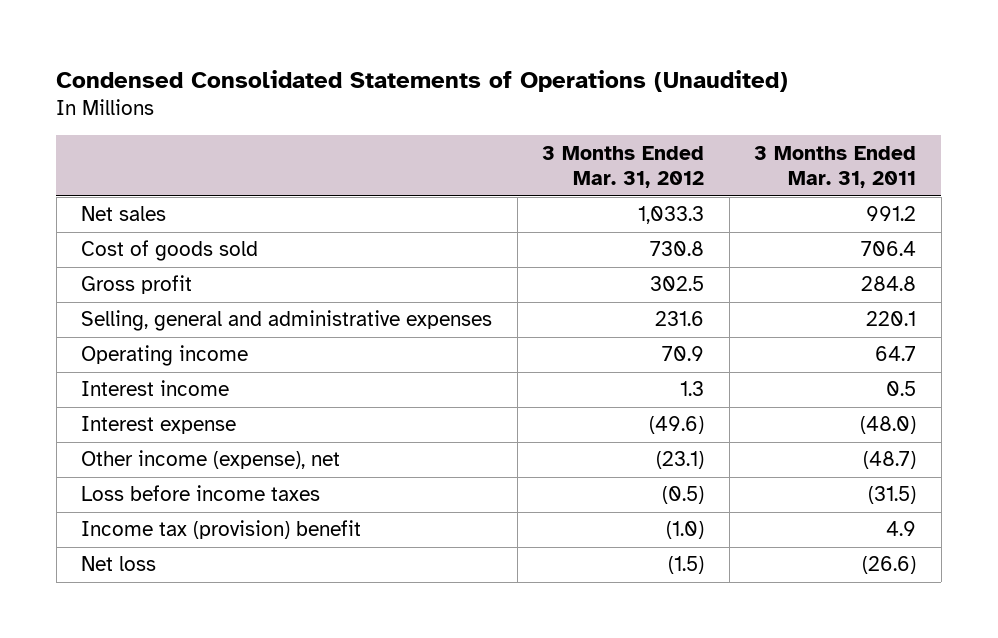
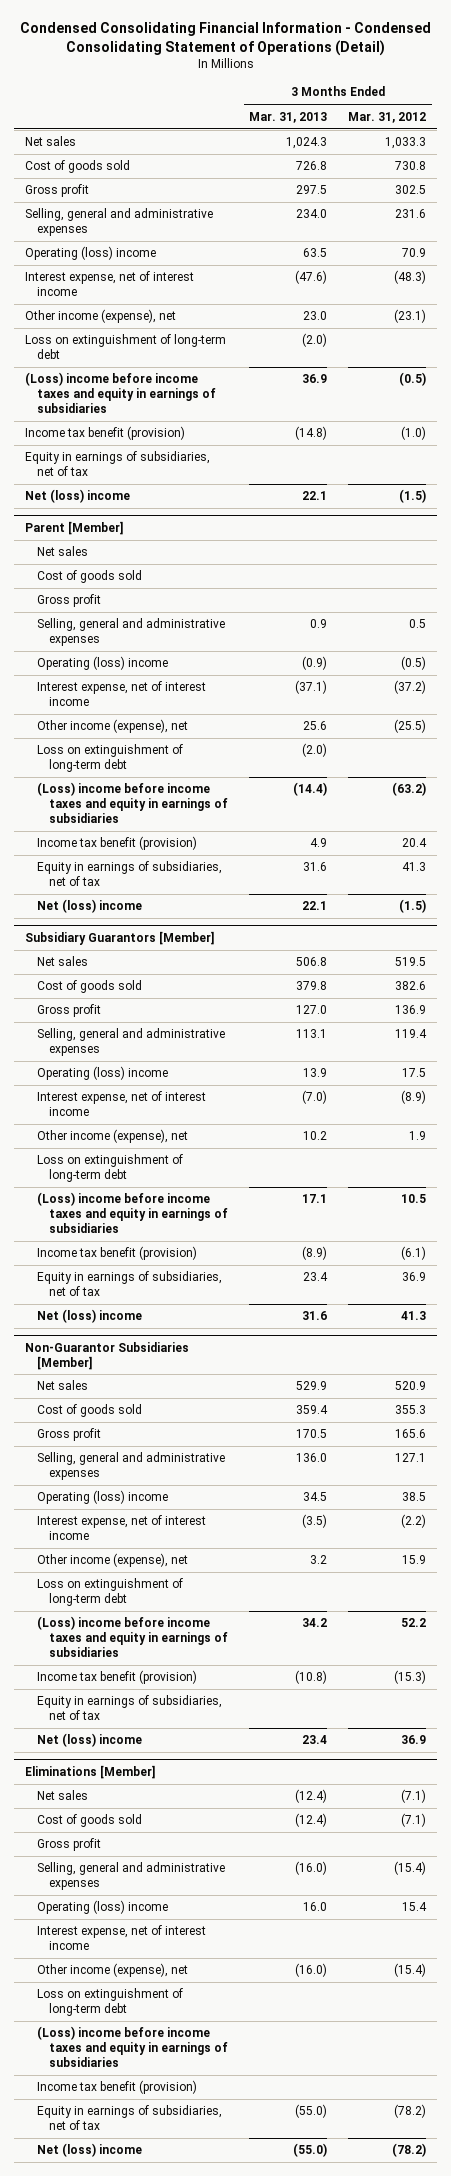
[56,69,789,92] Condensed Consolidated Statements of Operations (Unaudited) -> [19,21,431,56] Condensed Consolidating Financial Information - Condensed Consolidating Statement of Operations (Detail)
[754,145,917,189] 3 Months Ended Mar. 31, 2011 -> none
none -> [249,111,328,123] Mar. 31, 2013
[81,380,230,397] Interest income -> none
[81,416,237,435] Interest expense -> none
[81,345,249,367] Operating income -> [24,246,156,261] Operating (loss) income
none -> [24,271,194,297] Interest expense, net of interest income
none -> [24,334,226,360] Loss on extinguishment of long-term debt
[81,485,321,502] Loss before income taxes -> [24,372,216,414] (Loss) income before income taxes and equity in earnings of subsidiaries
[81,520,362,540] Income tax (provision) benefit -> [24,426,185,441] Income tax benefit (provision)
none -> [24,451,210,477] Equity in earnings of subsidiaries, net of tax
[81,556,157,572] Net loss -> [24,489,130,504] Net (loss) income
none -> [24,520,123,535] Parent [Member]
none -> [36,546,88,557] Net sales
none -> [36,570,142,584] Cost of goods sold
none -> [36,594,101,608] Gross profit
none -> [36,618,225,647] Selling, general and administrative expenses
none -> [36,656,168,671] Operating (loss) income
none -> [36,681,206,707] Interest expense, net of interest income
none -> [36,719,188,734] Other income (expense), net
none -> [36,744,183,773] Loss on extinguishment of long-term debt
none -> [36,782,228,824] (Loss) income before income taxes and equity in earnings of subsidiaries
none -> [36,836,197,851] Income tax benefit (provision)
none -> [36,861,222,887] Equity in earnings of subsidiaries, net of tax
none -> [36,899,142,914] Net (loss) income
none -> [24,930,214,945] Subsidiary Guarantors [Member]
none -> [36,956,88,967] Net sales
none -> [36,980,142,994] Cost of goods sold
none -> [36,1004,101,1018] Gross profit
none -> [36,1028,225,1057] Selling, general and administrative expenses
none -> [36,1066,168,1081] Operating (loss) income
none -> [36,1091,206,1117] Interest expense, net of interest income
none -> [36,1129,188,1144] Other income (expense), net
none -> [36,1154,183,1183] Loss on extinguishment of long-term debt
none -> [36,1192,228,1234] (Loss) income before income taxes and equity in earnings of subsidiaries
none -> [36,1246,197,1261] Income tax benefit (provision)
none -> [36,1271,222,1297] Equity in earnings of subsidiaries, net of tax
none -> [36,1309,142,1324] Net (loss) income
none -> [24,1341,189,1370] Non-Guarantor Subsidiaries [Member]
none -> [36,1380,88,1391] Net sales
none -> [36,1404,142,1418] Cost of goods sold
none -> [36,1428,101,1442] Gross profit
none -> [36,1452,225,1481] Selling, general and administrative expenses
none -> [36,1490,168,1505] Operating (loss) income
none -> [36,1515,206,1541] Interest expense, net of interest income
none -> [36,1553,188,1568] Other income (expense), net
none -> [36,1578,183,1607] Loss on extinguishment of long-term debt
none -> [36,1616,228,1658] (Loss) income before income taxes and equity in earnings of subsidiaries
none -> [36,1670,197,1685] Income tax benefit (provision)
none -> [36,1695,222,1721] Equity in earnings of subsidiaries, net of tax
none -> [36,1733,142,1748] Net (loss) income
none -> [24,1764,155,1779] Eliminations [Member]
none -> [36,1790,88,1801] Net sales
none -> [36,1814,142,1828] Cost of goods sold
none -> [36,1838,101,1852] Gross profit
none -> [36,1862,225,1891] Selling, general and administrative expenses
none -> [36,1900,168,1915] Operating (loss) income
none -> [36,1925,206,1951] Interest expense, net of interest income
none -> [36,1963,188,1978] Other income (expense), net
none -> [36,1988,183,2017] Loss on extinguishment of long-term debt
none -> [36,2026,228,2068] (Loss) income before income taxes and equity in earnings of subsidiaries
none -> [36,2080,197,2095] Income tax benefit (provision)
none -> [36,2105,222,2131] Equity in earnings of subsidiaries, net of tax
none -> [36,2143,142,2158] Net (loss) income

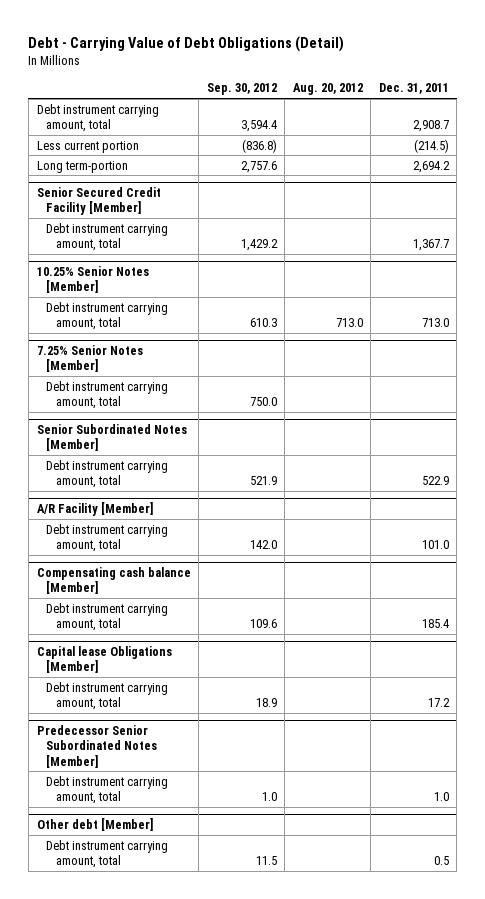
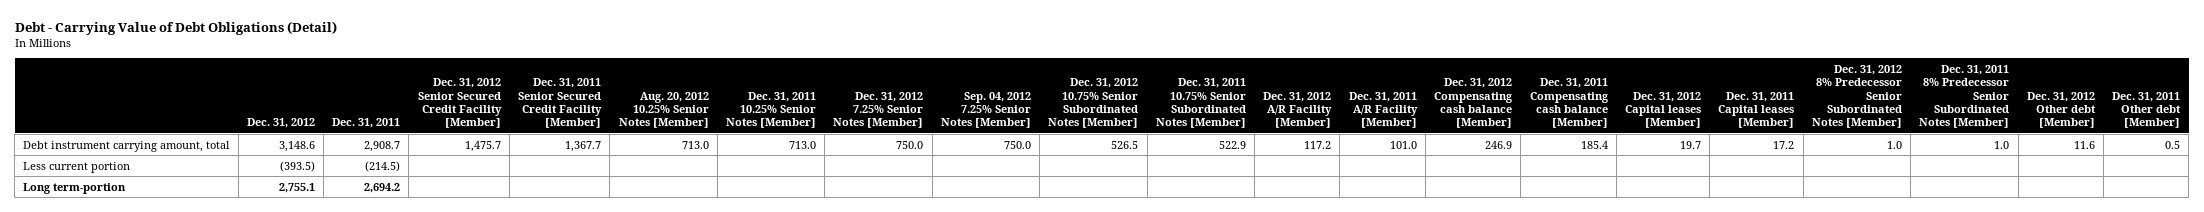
[206,83,277,96] Sep. 30, 2012 -> none
[292,83,363,96] Aug. 20, 2012 -> none
none -> [246,118,315,129] Dec. 31, 2012
none -> [417,78,502,129] Dec. 31, 2012 Senior Secured Credit Facility [Member]
none -> [518,78,603,129] Dec. 31, 2011 Senior Secured Credit Facility [Member]
none -> [618,91,709,129] Aug. 20, 2012 10.25% Senior Notes [Member]
none -> [726,91,817,129] Dec. 31, 2011 10.25% Senior Notes [Member]
none -> [833,91,924,129] Dec. 31, 2012 7.25% Senior Notes [Member]
none -> [940,91,1031,129] Sep. 04, 2012 7.25% Senior Notes [Member]
none -> [1048,78,1139,129] Dec. 31, 2012 10.75% Senior Subordinated Notes [Member]
none -> [1155,78,1246,129] Dec. 31, 2011 10.75% Senior Subordinated Notes [Member]
none -> [1263,91,1333,129] Dec. 31, 2012 A/R Facility [Member]
none -> [1348,91,1418,129] Dec. 31, 2011 A/R Facility [Member]
none -> [1434,78,1514,129] Dec. 31, 2012 Compensating cash balance [Member]
none -> [1529,78,1609,129] Dec. 31, 2011 Compensating cash balance [Member]
none -> [1625,91,1702,129] Dec. 31, 2012 Capital leases [Member]
none -> [1718,91,1795,129] Dec. 31, 2011 Capital leases [Member]
none -> [1811,65,1902,129] Dec. 31, 2012 8% Predecessor Senior Subordinated Notes [Member]
none -> [1919,65,2010,129] Dec. 31, 2011 8% Predecessor Senior Subordinated Notes [Member]
none -> [2026,91,2096,129] Dec. 31, 2012 Other debt [Member]
none -> [2112,91,2182,129] Dec. 31, 2011 Other debt [Member]
[36,187,161,216] Senior Secured Credit Facility [Member] -> none
[46,222,169,251] Debt instrument carrying amount, total -> none
[36,266,149,294] 10.25% Senior Notes [Member] -> none
[46,301,169,330] Debt instrument carrying amount, total -> none
[36,345,143,373] 7.25% Senior Notes [Member] -> none
[46,380,169,409] Debt instrument carrying amount, total -> none
[36,424,187,452] Senior Subordinated Notes [Member] -> none
[46,459,169,488] Debt instrument carrying amount, total -> none
[36,502,153,517] A/R Facility [Member] -> none
[46,523,169,552] Debt instrument carrying amount, total -> none
[36,567,191,595] Compensating cash balance [Member] -> none
[46,602,169,631] Debt instrument carrying amount, total -> none
[36,646,172,674] Capital lease Obligations [Member] -> none
[46,681,169,710] Debt instrument carrying amount, total -> none
[36,725,158,768] Predecessor Senior Subordinated Notes [Member] -> none
[46,775,169,804] Debt instrument carrying amount, total -> none
[36,818,153,832] Other debt [Member] -> none
[46,839,169,868] Debt instrument carrying amount, total -> none

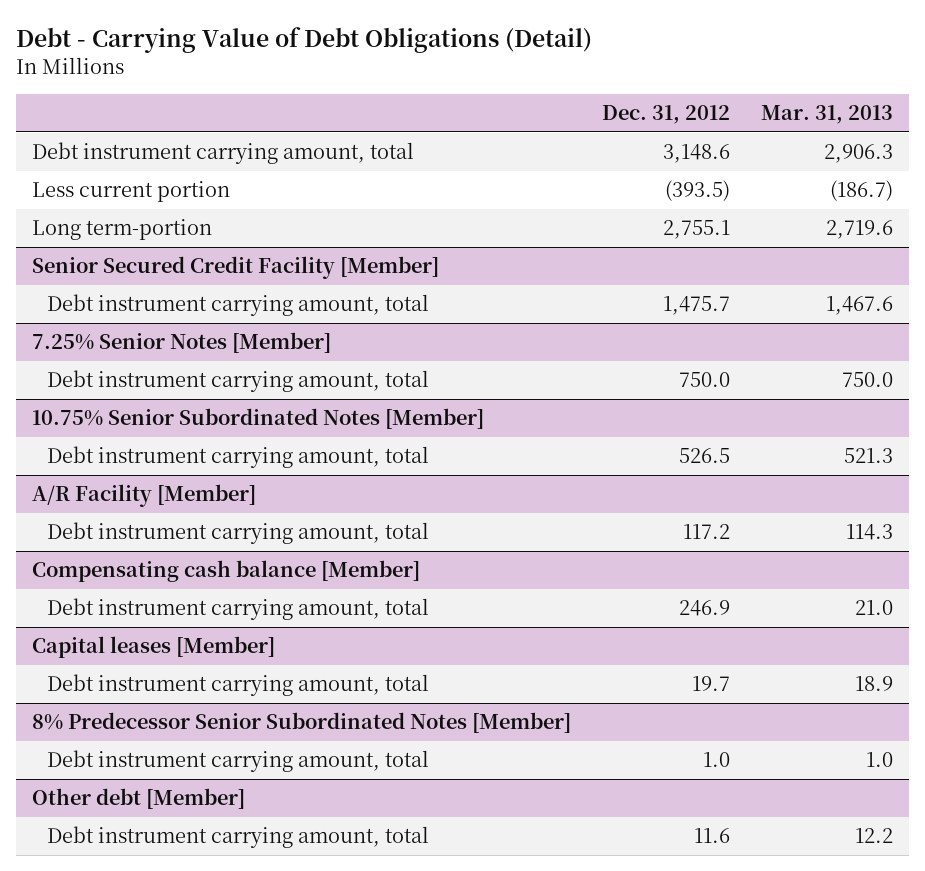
[332,118,401,129] Dec. 31, 2011 -> none
[417,78,502,129] Dec. 31, 2012 Senior Secured Credit Facility [Member] -> none
[518,78,603,129] Dec. 31, 2011 Senior Secured Credit Facility [Member] -> none
[618,91,709,129] Aug. 20, 2012 10.25% Senior Notes [Member] -> none
[726,91,817,129] Dec. 31, 2011 10.25% Senior Notes [Member] -> none
[833,91,924,129] Dec. 31, 2012 7.25% Senior Notes [Member] -> none
[940,91,1031,129] Sep. 04, 2012 7.25% Senior Notes [Member] -> none
[1048,78,1139,129] Dec. 31, 2012 10.75% Senior Subordinated Notes [Member] -> none
[1155,78,1246,129] Dec. 31, 2011 10.75% Senior Subordinated Notes [Member] -> none
[1263,91,1333,129] Dec. 31, 2012 A/R Facility [Member] -> none
[1348,91,1418,129] Dec. 31, 2011 A/R Facility [Member] -> none
[1434,78,1514,129] Dec. 31, 2012 Compensating cash balance [Member] -> none
[1529,78,1609,129] Dec. 31, 2011 Compensating cash balance [Member] -> none
[1625,91,1702,129] Dec. 31, 2012 Capital leases [Member] -> none
[1718,91,1795,129] Dec. 31, 2011 Capital leases [Member] -> none
[1811,65,1902,129] Dec. 31, 2012 8% Predecessor Senior Subordinated Notes [Member] -> none
[1919,65,2010,129] Dec. 31, 2011 8% Predecessor Senior Subordinated Notes [Member] -> none
[2026,91,2096,129] Dec. 31, 2012 Other debt [Member] -> none
[2112,91,2182,129] Dec. 31, 2011 Other debt [Member] -> none
none -> [760,105,893,125] Mar. 31, 2013
none -> [31,256,439,280] Senior Secured Credit Facility [Member]
none -> [46,294,429,317] Debt instrument carrying amount, total
none -> [31,332,331,354] 7.25% Senior Notes [Member]
none -> [46,370,429,393] Debt instrument carrying amount, total
none -> [31,408,484,430] 10.75% Senior Subordinated Notes [Member]
none -> [46,446,429,469] Debt instrument carrying amount, total
none -> [31,484,256,508] A/R Facility [Member]
none -> [46,522,429,545] Debt instrument carrying amount, total
none -> [31,560,420,583] Compensating cash balance [Member]
none -> [46,598,429,621] Debt instrument carrying amount, total
none -> [31,636,275,659] Capital leases [Member]
none -> [46,674,429,697] Debt instrument carrying amount, total
none -> [31,712,571,734] 8% Predecessor Senior Subordinated Notes [Member]
none -> [46,750,429,773] Debt instrument carrying amount, total
none -> [31,788,245,810] Other debt [Member]
none -> [46,826,429,849] Debt instrument carrying amount, total

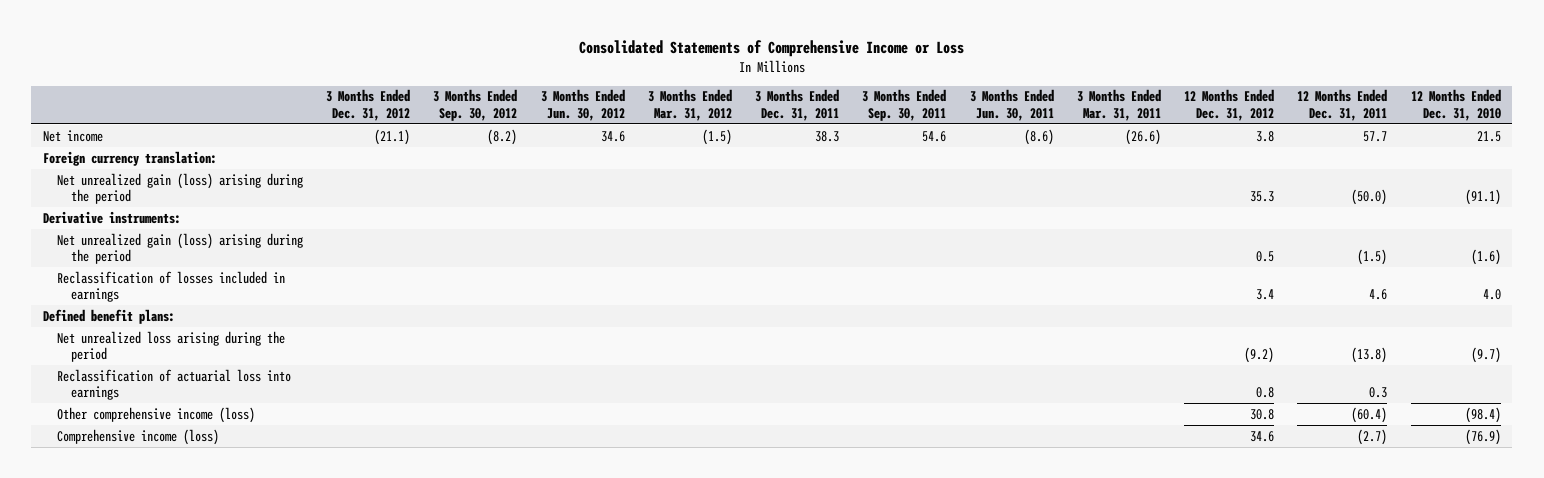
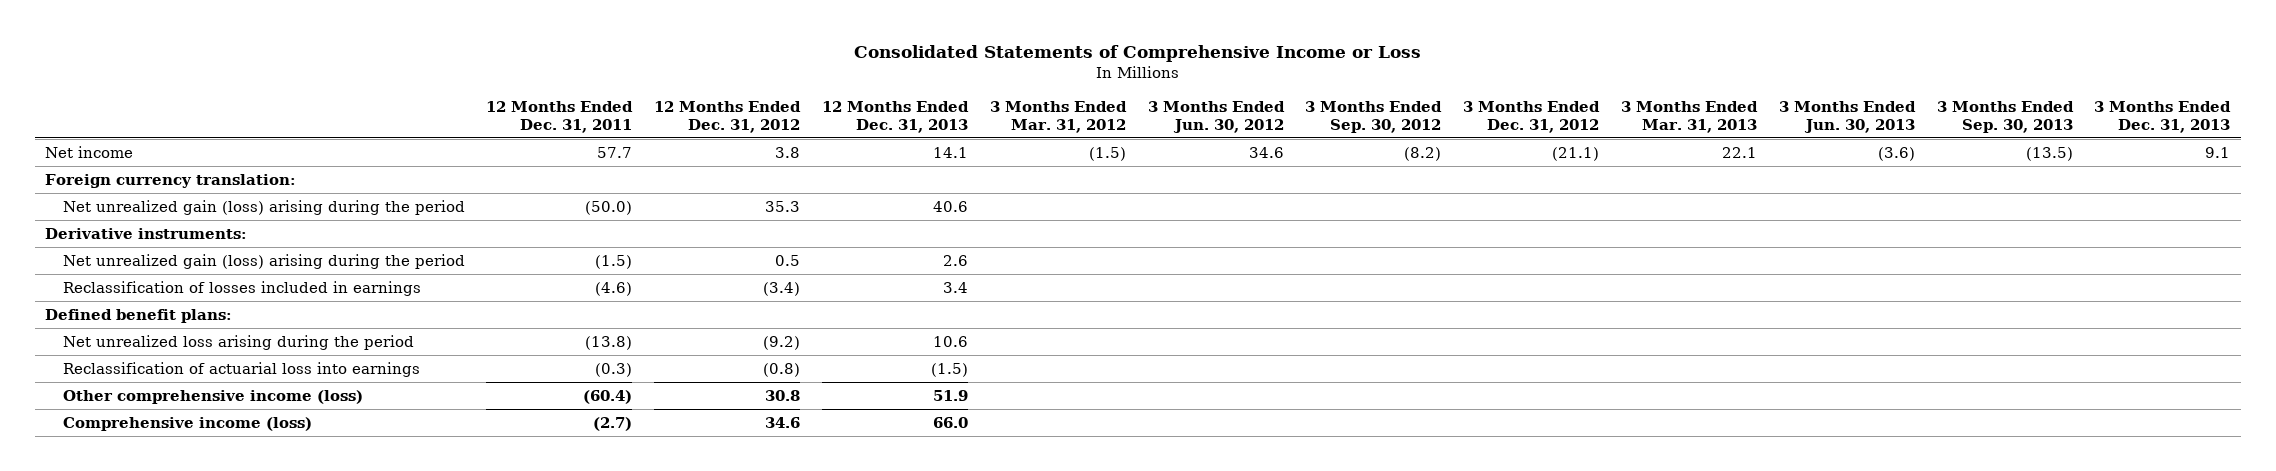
[755,89,840,121] 3 Months Ended Dec. 31, 2011 -> none
[862,89,947,121] 3 Months Ended Sep. 30, 2011 -> none
[969,89,1054,121] 3 Months Ended Jun. 30, 2011 -> none
[1076,89,1161,121] 3 Months Ended Mar. 31, 2011 -> none
[1410,89,1501,121] 12 Months Ended Dec. 31, 2010 -> none
none -> [822,100,970,133] 12 Months Ended Dec. 31, 2013
none -> [1621,100,1759,133] 3 Months Ended Mar. 31, 2013
none -> [1778,100,1916,133] 3 Months Ended Jun. 30, 2013
none -> [1936,100,2074,133] 3 Months Ended Sep. 30, 2013
none -> [2094,100,2232,133] 3 Months Ended Dec. 31, 2013
[1256,289,1275,301] 3.4 -> [763,282,801,297] (3.4)
[1369,289,1388,301] 4.6 -> [595,282,633,297] (4.6)
[1256,387,1275,399] 0.8 -> [763,363,801,378] (0.8)
[1369,387,1388,399] 0.3 -> [595,363,633,378] (0.3)

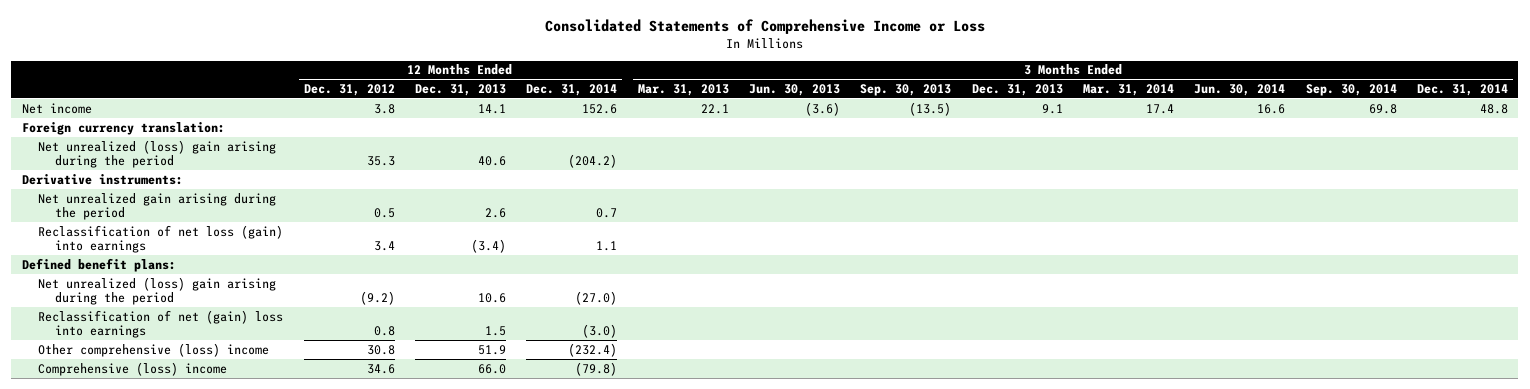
[486,100,634,133] 12 Months Ended Dec. 31, 2011 -> none
[989,100,1127,133] 3 Months Ended Mar. 31, 2012 -> none
[1147,100,1285,133] 3 Months Ended Jun. 30, 2012 -> none
[1305,100,1443,133] 3 Months Ended Sep. 30, 2012 -> none
[1463,100,1601,133] 3 Months Ended Dec. 31, 2012 -> none
none -> [526,83,618,96] Dec. 31, 2014
none -> [1083,83,1175,96] Mar. 31, 2014
none -> [1194,83,1286,96] Jun. 30, 2014
none -> [1305,83,1397,96] Sep. 30, 2014
none -> [1417,83,1509,96] Dec. 31, 2014
[62,200,465,216] Net unrealized gain (loss) arising during the period -> [38,139,277,169] Net unrealized (loss) gain arising during the period
[62,254,465,270] Net unrealized gain (loss) arising during the period -> [38,192,277,221] Net unrealized gain arising during the period
[62,281,421,297] Reclassification of losses included in earnings -> [38,224,284,254] Reclassification of net loss (gain) into earnings
[763,282,801,297] (3.4) -> [373,241,395,252] 3.4
[943,282,969,294] 3.4 -> [470,239,506,254] (3.4)
[62,335,414,351] Net unrealized loss arising during the period -> [38,276,277,306] Net unrealized (loss) gain arising during the period
[62,362,420,378] Reclassification of actuarial loss into earnings -> [38,309,284,339] Reclassification of net (gain) loss into earnings
[763,363,801,378] (0.8) -> [373,326,395,337] 0.8
[931,363,969,378] (1.5) -> [484,326,506,337] 1.5
[62,390,363,405] Other comprehensive income (loss) -> [38,342,270,357] Other comprehensive (loss) income
[62,417,312,432] Comprehensive income (loss) -> [38,361,228,376] Comprehensive (loss) income

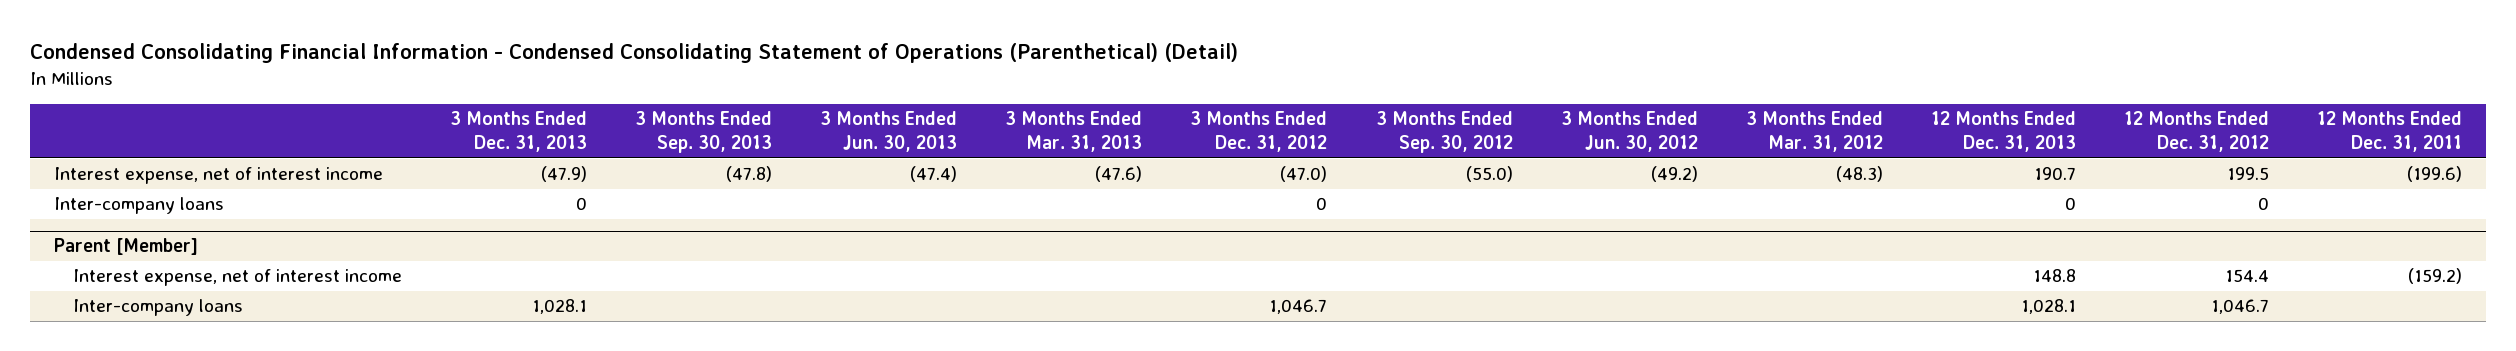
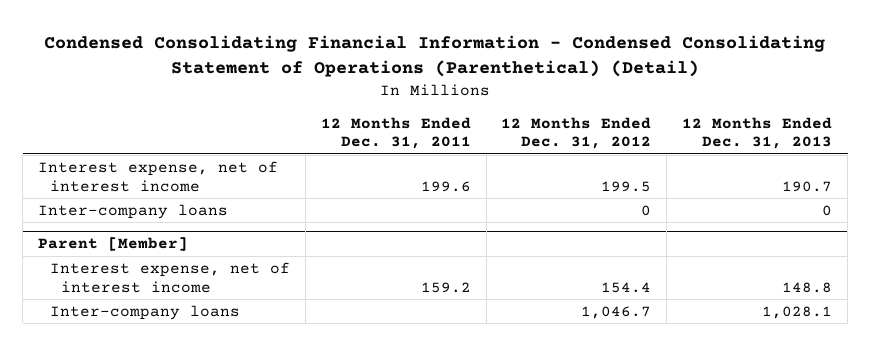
[449,111,587,153] 3 Months Ended Dec. 31, 2013 -> none
[634,111,772,154] 3 Months Ended Sep. 30, 2013 -> none
[820,111,958,153] 3 Months Ended Jun. 30, 2013 -> none
[1005,111,1143,153] 3 Months Ended Mar. 31, 2013 -> none
[1190,111,1328,153] 3 Months Ended Dec. 31, 2012 -> none
[1375,111,1513,154] 3 Months Ended Sep. 30, 2012 -> none
[1560,111,1698,153] 3 Months Ended Jun. 30, 2012 -> none
[1745,111,1883,153] 3 Months Ended Mar. 31, 2012 -> none
[2407,166,2463,183] (199.6) -> [420,180,471,192] 199.6
[2408,268,2463,285] (159.2) -> [420,281,471,293] 159.2

